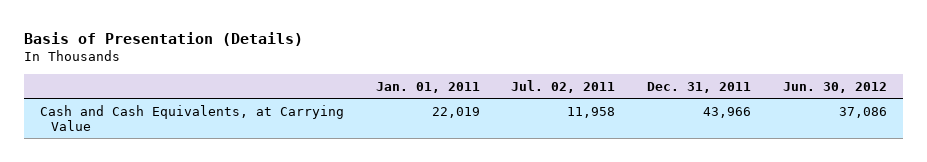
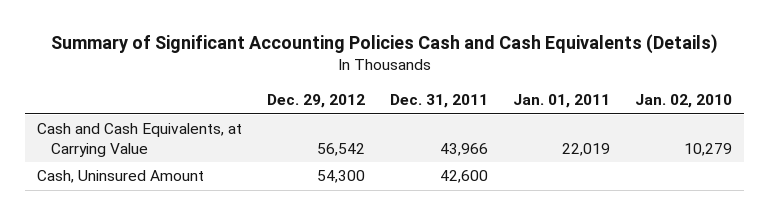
[24,31,304,46] Basis of Presentation (Details) -> [50,34,718,55] Summary of Significant Accounting Policies Cash and Cash Equivalents (Details)
[511,79,616,93] Jul. 02, 2011 -> none
[782,81,887,93] Jun. 30, 2012 -> none
none -> [267,94,366,109] Dec. 29, 2012
none -> [634,94,732,109] Jan. 02, 2010
none -> [37,170,205,184] Cash, Uninsured Amount

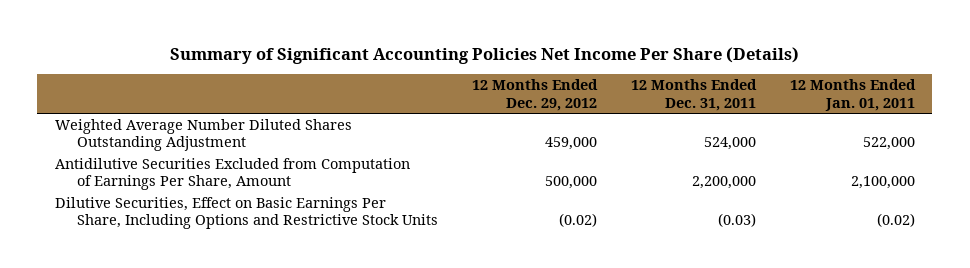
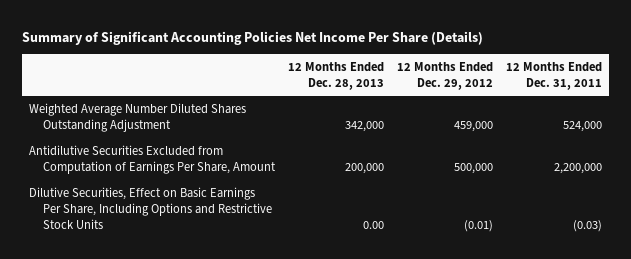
[790,79,917,111] 12 Months Ended Jan. 01, 2011 -> none
none -> [288,61,385,90] 12 Months Ended Dec. 28, 2013
[558,213,597,228] (0.02) -> [464,219,494,232] (0.01)

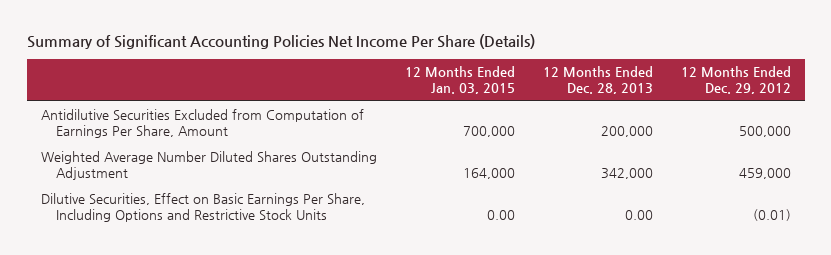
[506,61,603,90] 12 Months Ended Dec. 31, 2011 -> none
none -> [404,66,515,95] 12 Months Ended Jan. 03, 2015
[28,102,246,132] Weighted Average Number Diluted Shares Outstanding Adjustment -> [40,151,377,181] Weighted Average Number Diluted Shares Outstanding Adjustment

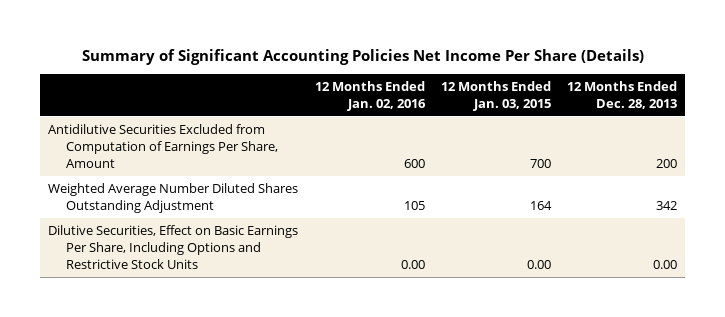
[680,66,791,95] 12 Months Ended Dec. 29, 2012 -> none
none -> [314,81,426,111] 12 Months Ended Jan. 02, 2016
[462,126,515,138] 700,000 -> [529,158,551,168] 700
[600,126,653,138] 200,000 -> [656,158,678,168] 200
[462,168,515,180] 164,000 -> [529,200,552,210] 164
[600,168,653,180] 342,000 -> [656,200,678,210] 342

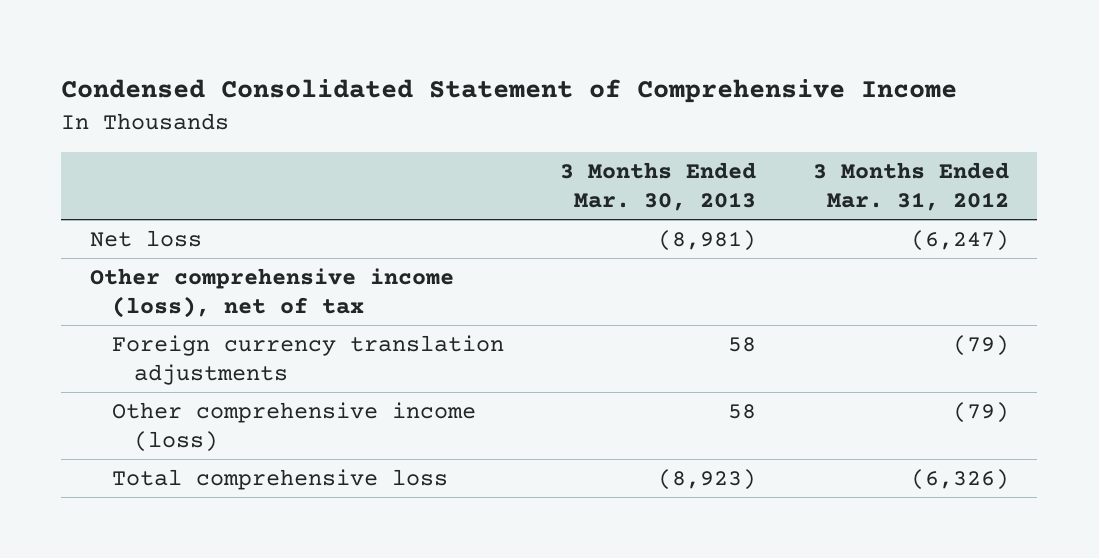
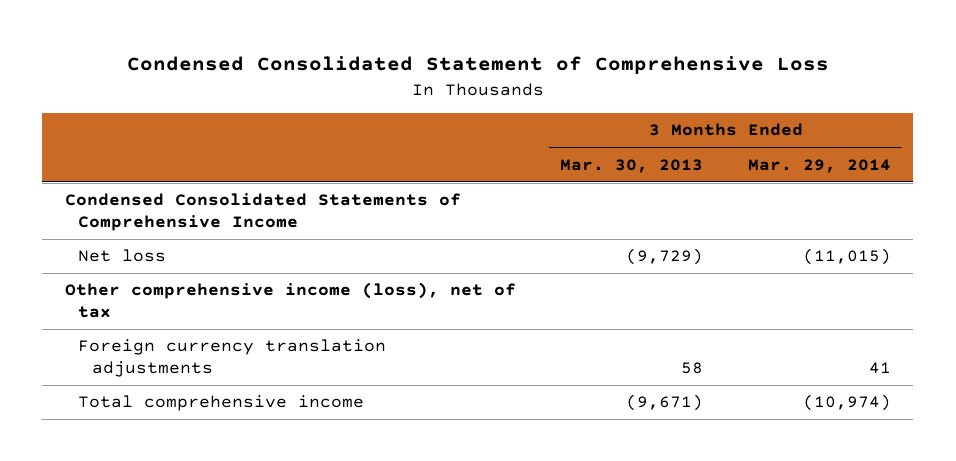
[61,79,958,104] Condensed Consolidated Statement of Comprehensive Income -> [126,56,829,75] Condensed Consolidated Statement of Comprehensive Loss
[813,161,1010,211] 3 Months Ended Mar. 31, 2012 -> none
none -> [747,158,891,173] Mar. 29, 2014
none -> [64,193,461,232] Condensed Consolidated Statements of Comprehensive Income
[658,229,757,251] (8,981) -> [626,248,704,266] (9,729)
[111,401,476,452] Other comprehensive income (loss) -> none
[111,468,448,490] Total comprehensive loss -> [78,395,365,412] Total comprehensive income
[658,468,757,490] (8,923) -> [626,394,704,412] (9,671)

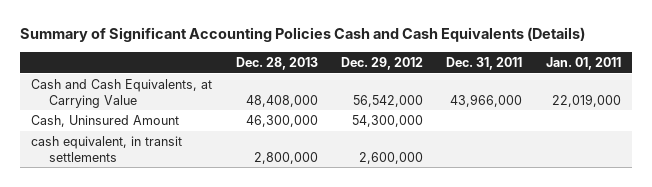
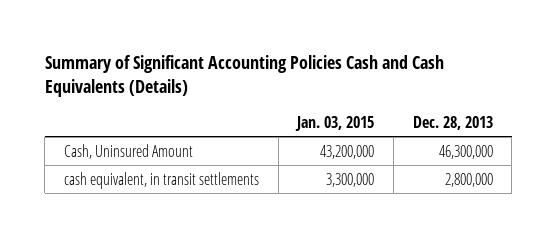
[340,57,423,71] Dec. 29, 2012 -> none
[446,57,523,71] Dec. 31, 2011 -> none
[545,57,621,71] Jan. 01, 2011 -> none
none -> [295,115,375,131] Jan. 03, 2015
[31,79,213,108] Cash and Cash Equivalents, at Carrying Value -> none

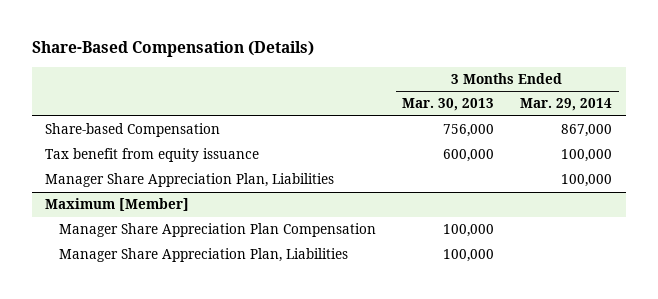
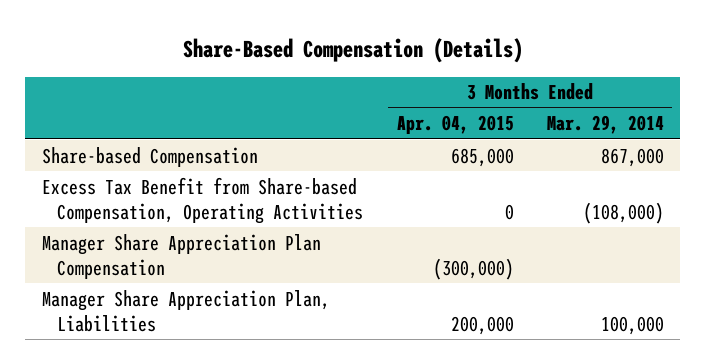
[402,98,495,112] Mar. 30, 2013 -> none
none -> [396,115,514,135] Apr. 04, 2015
[45,148,260,163] Tax benefit from equity issuance -> none
[45,198,190,212] Maximum [Member] -> none
none -> [41,176,364,224] Excess Tax Benefit from Share-based Compensation, Operating Activities
[58,248,348,263] Manager Share Appreciation Plan, Liabilities -> none
[45,173,335,188] Manager Share Appreciation Plan, Liabilities -> [41,289,330,332] Manager Share Appreciation Plan, Liabilities

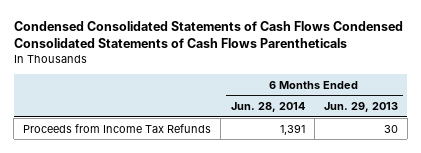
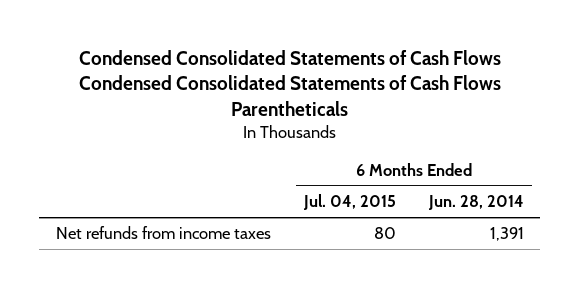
[323,102,398,113] Jun. 29, 2013 -> none
none -> [302,194,396,211] Jul. 04, 2015
[23,123,212,133] Proceeds from Income Tax Refunds -> [55,226,271,240] Net refunds from income taxes

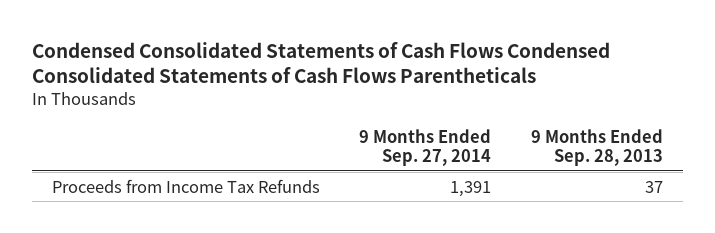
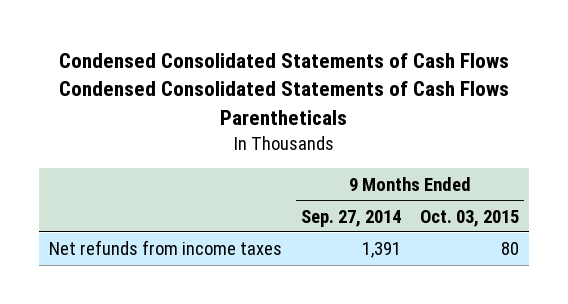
[530,128,663,167] 9 Months Ended Sep. 28, 2013 -> none
none -> [419,209,519,227] Oct. 03, 2015
[51,178,320,193] Proceeds from Income Tax Refunds -> [48,240,282,256] Net refunds from income taxes

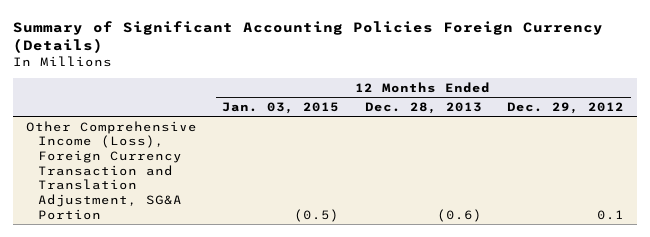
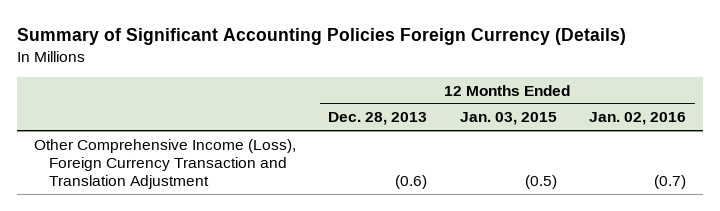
[507,101,625,114] Dec. 29, 2012 -> none
none -> [589,112,687,126] Jan. 02, 2016
[26,120,198,220] Other Comprehensive Income (Loss), Foreign Currency Transaction and Translation Adjustment, SG&A Portion -> [33,138,296,190] Other Comprehensive Income (Loss), Foreign Currency Transaction and Translation Adjustment

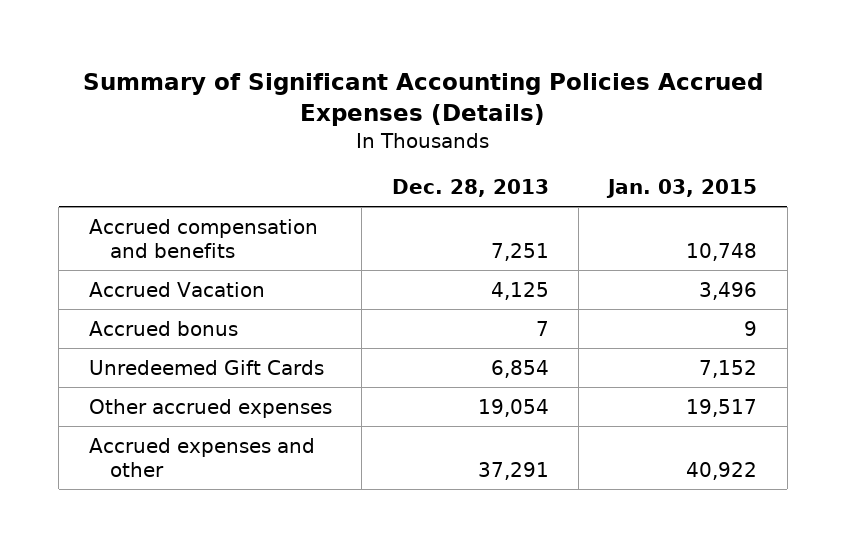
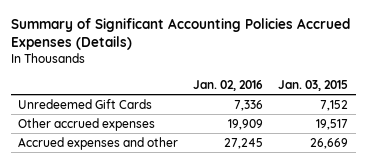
[391,179,549,198] Dec. 28, 2013 -> none
none -> [193,79,264,91] Jan. 02, 2016
[88,218,318,259] Accrued compensation and benefits -> none
[88,281,265,297] Accrued Vacation -> none
[88,320,238,336] Accrued bonus -> none
[686,462,758,481] 40,922 -> [310,137,349,149] 26,669

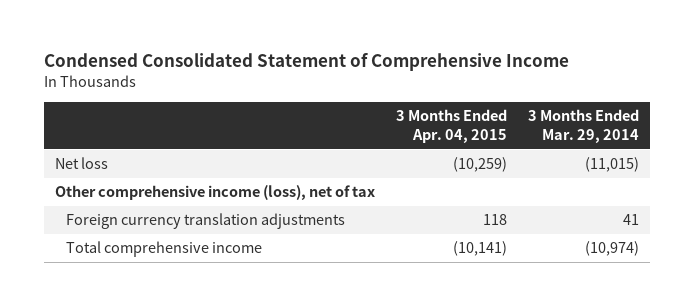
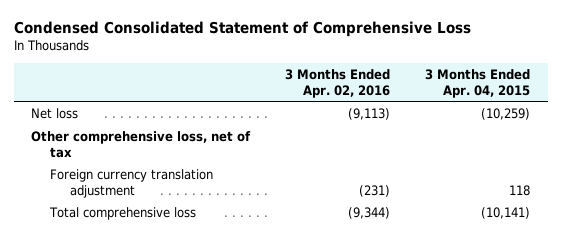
[44,53,570,72] Condensed Consolidated Statement of Comprehensive Income -> [13,21,471,38] Condensed Consolidated Statement of Comprehensive Loss
[528,109,640,144] 3 Months Ended Mar. 29, 2014 -> none
none -> [285,68,391,98] 3 Months Ended Apr. 02, 2016
[54,185,375,201] Other comprehensive income (loss), net of tax -> [31,130,252,158] Other comprehensive loss, net of tax
[66,213,346,230] Foreign currency translation adjustments -> [50,168,214,198] Foreign currency translation adjustment
[66,241,263,258] Total comprehensive income -> [49,206,197,220] Total comprehensive loss

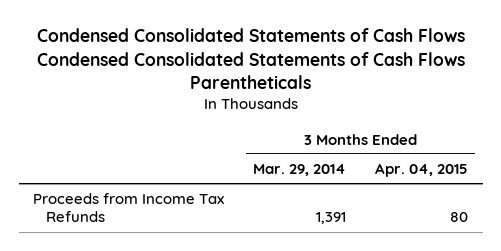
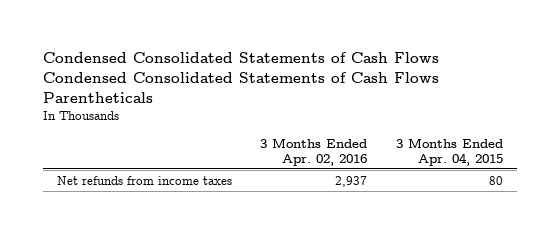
[253,164,347,177] Mar. 29, 2014 -> none
none -> [260,137,368,166] 3 Months Ended Apr. 02, 2016
[33,193,225,223] Proceeds from Income Tax Refunds -> [57,175,233,185] Net refunds from income taxes

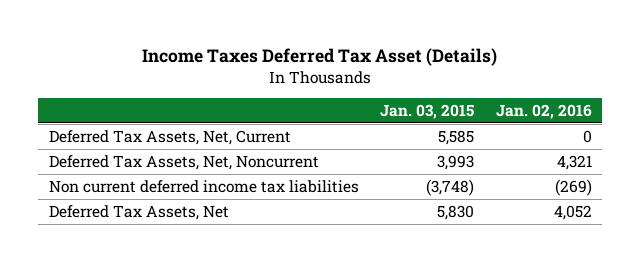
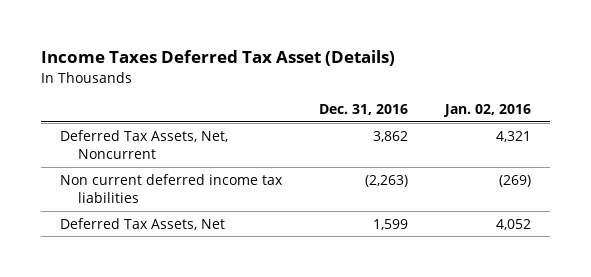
[380,104,475,120] Jan. 03, 2015 -> none
none -> [319,104,409,116] Dec. 31, 2016
[48,129,291,145] Deferred Tax Assets, Net, Current -> none

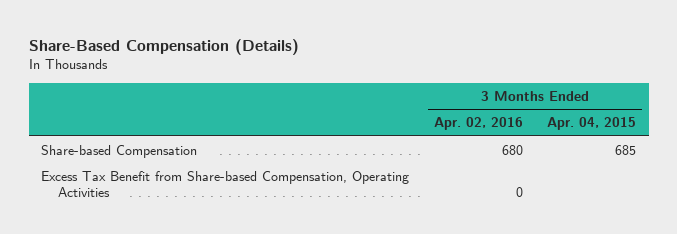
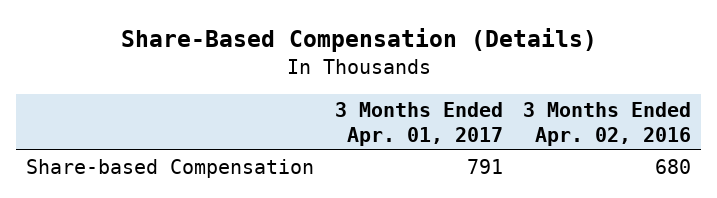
[547,117,637,131] Apr. 04, 2015 -> none
none -> [334,101,503,146] 3 Months Ended Apr. 01, 2017
[41,170,410,198] Excess Tax Benefit from Share-based Compensation, Operating Activities -> none

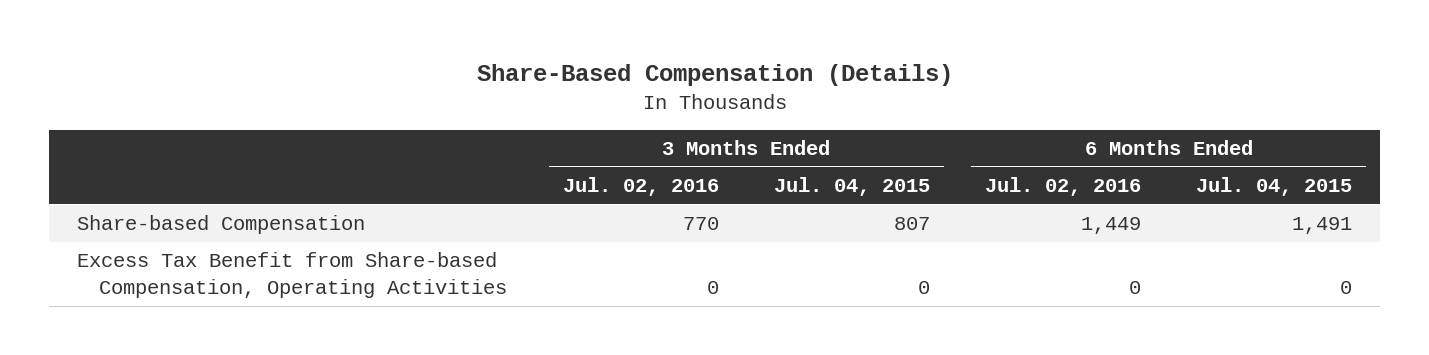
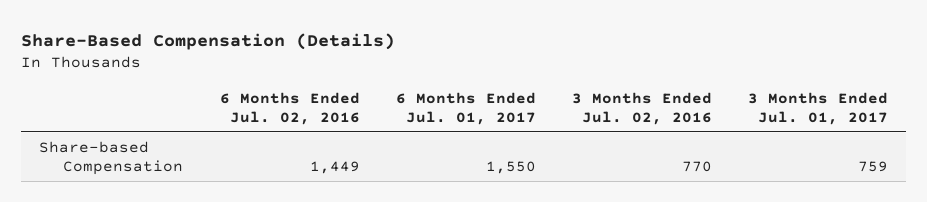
[773,176,930,196] Jul. 04, 2015 -> none
[1196,176,1353,196] Jul. 04, 2015 -> none
none -> [395,91,536,125] 6 Months Ended Jul. 01, 2017
none -> [748,91,889,125] 3 Months Ended Jul. 01, 2017
[76,252,508,299] Excess Tax Benefit from Share-based Compensation, Operating Activities -> none

